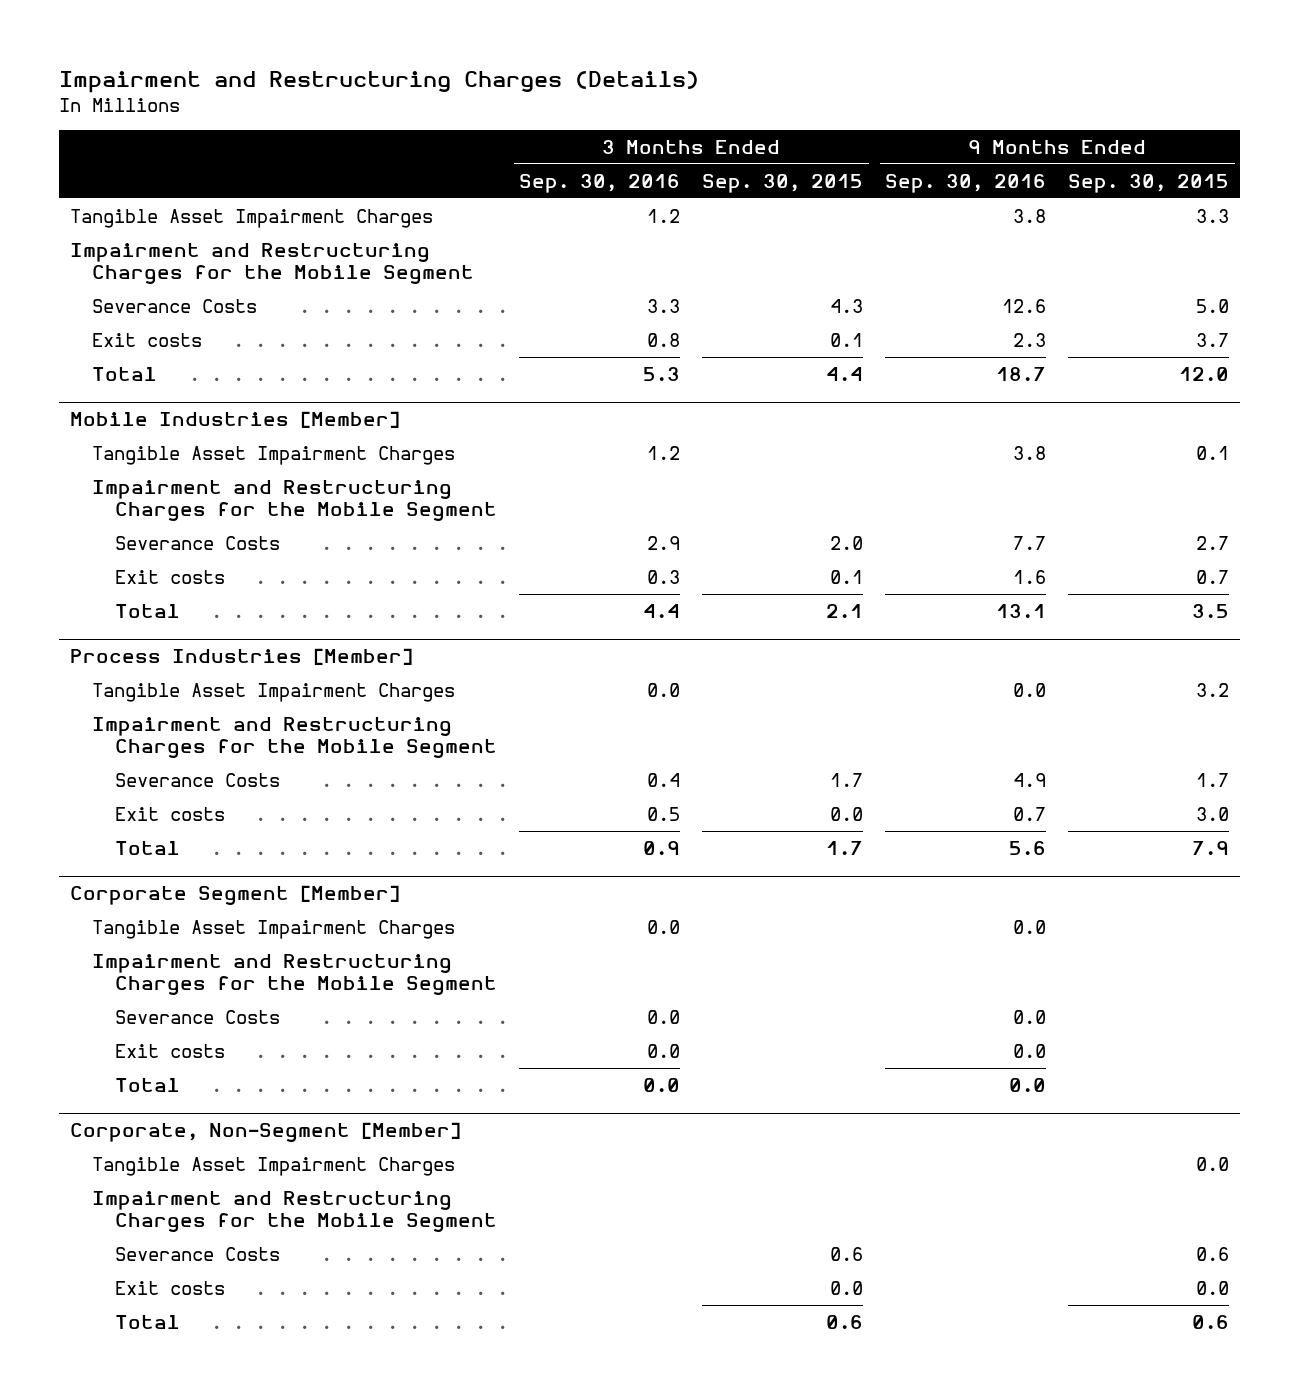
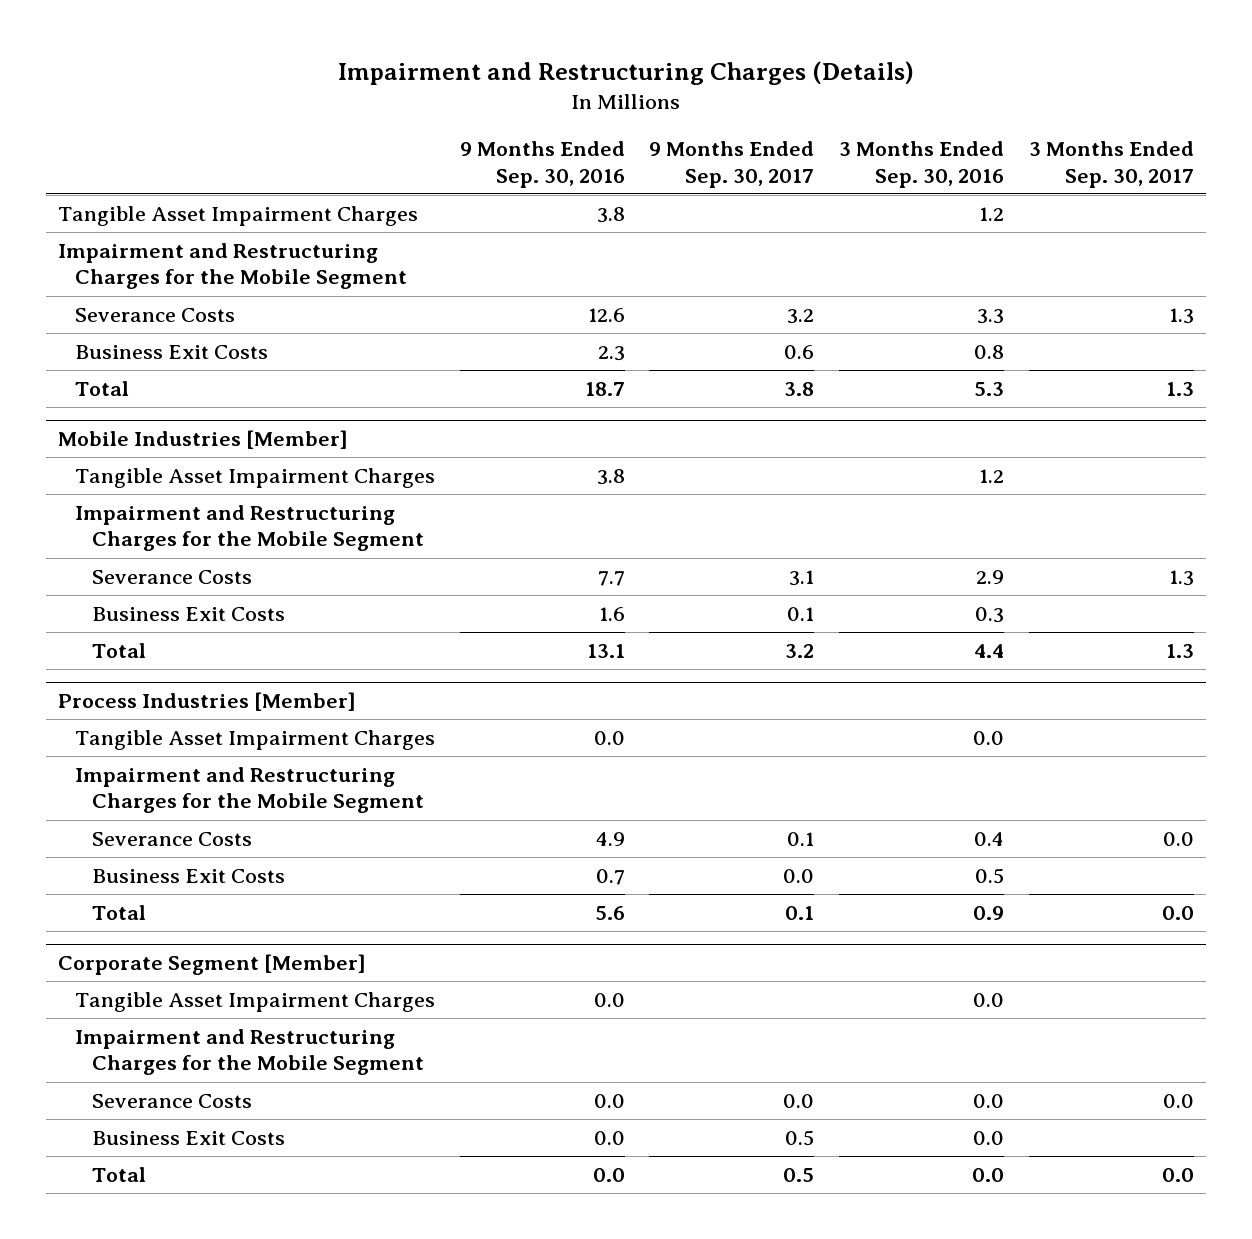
[702,173,864,193] Sep. 30, 2015 -> none
[1068,173,1230,193] Sep. 30, 2015 -> none
none -> [649,141,815,188] 9 Months Ended Sep. 30, 2017
none -> [1028,141,1194,188] 3 Months Ended Sep. 30, 2017
[92,332,203,347] Exit costs -> [75,345,269,360] Business Exit Costs
[115,569,226,584] Exit costs -> [91,607,285,622] Business Exit Costs
[115,806,226,821] Exit costs -> [91,869,285,884] Business Exit Costs
[115,1043,226,1058] Exit costs -> [91,1131,285,1146] Business Exit Costs
[69,1121,461,1142] Corporate, Non-Segment [Member] -> none
[92,1156,456,1176] Tangible Asset Impairment Charges -> none
[92,1190,498,1232] Impairment and Restructuring Charges for the Mobile Segment -> none
[115,1246,281,1261] Severance Costs -> none
[115,1280,226,1295] Exit costs -> none
[115,1314,181,1329] Total -> none

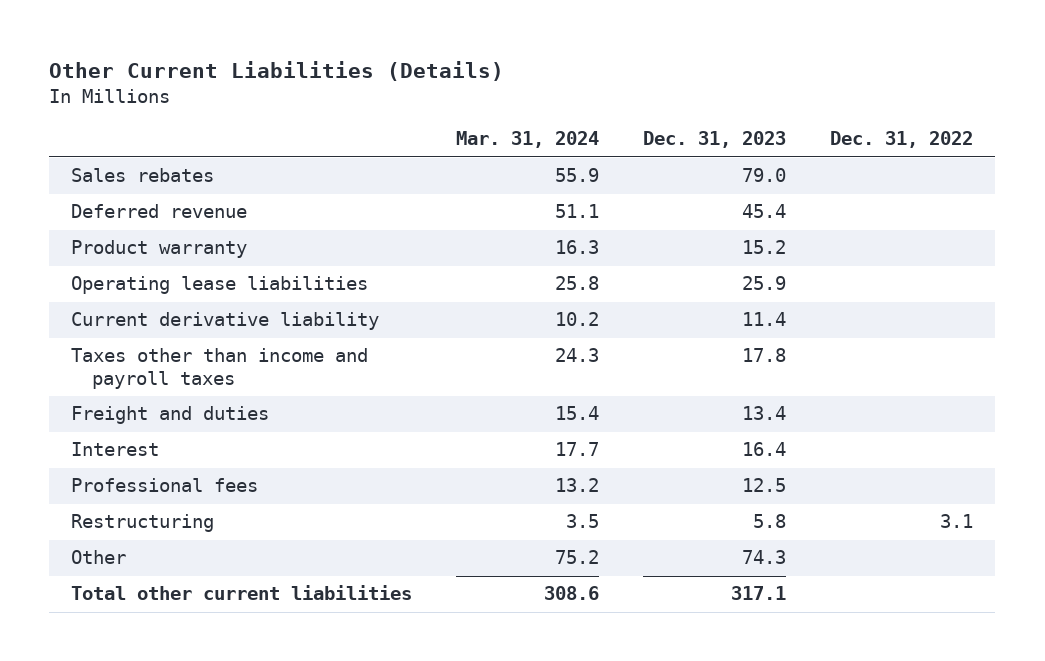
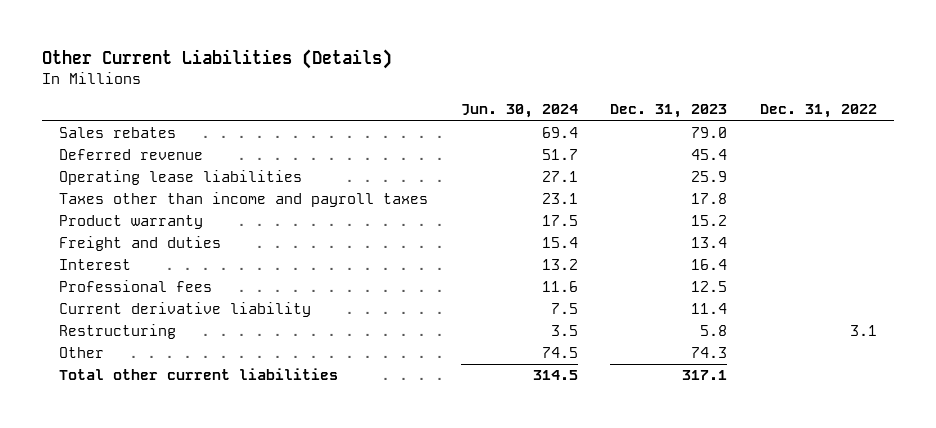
[456,131,600,149] Mar. 31, 2024 -> none
none -> [460,104,578,119] Jun. 30, 2024
[71,240,248,259] Product warranty -> [58,215,203,230] Product warranty
[71,312,380,331] Current derivative liability -> [58,302,311,318] Current derivative liability

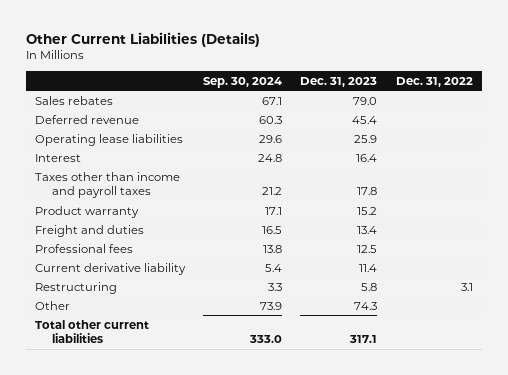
[460,104,578,119] Jun. 30, 2024 -> none
none -> [203,76,283,88] Sep. 30, 2024
[58,259,131,271] Interest -> [35,153,82,162] Interest

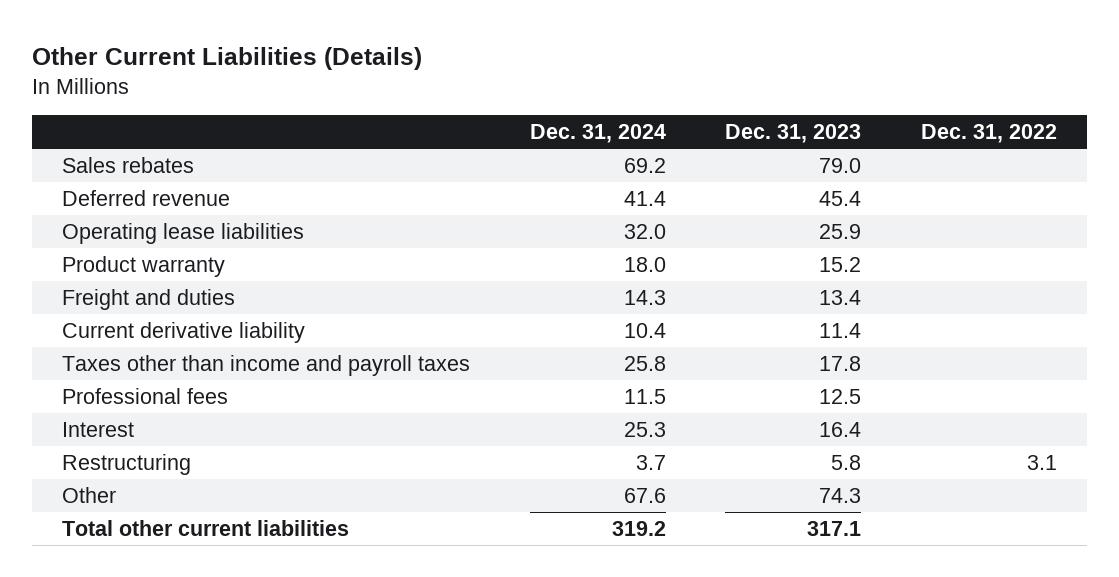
[203,76,283,88] Sep. 30, 2024 -> none
none -> [529,124,666,144] Dec. 31, 2024
[35,171,181,199] Taxes other than income and payroll taxes -> [61,354,470,376] Taxes other than income and payroll taxes
[35,243,134,253] Professional fees -> [61,387,228,404] Professional fees
[35,153,82,162] Interest -> [61,421,134,437] Interest

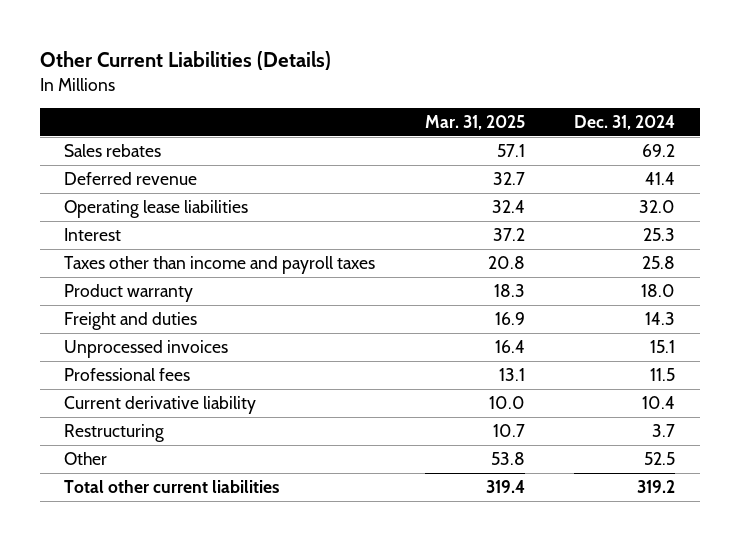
[725,124,862,144] Dec. 31, 2023 -> none
[921,124,1058,144] Dec. 31, 2022 -> none
none -> [424,115,525,131] Mar. 31, 2025
[61,421,134,437] Interest -> [64,227,122,241] Interest
[61,354,470,376] Taxes other than income and payroll taxes -> [64,255,376,274] Taxes other than income and payroll taxes
none -> [64,339,229,358] Unprocessed invoices
[61,321,305,343] Current derivative liability -> [64,395,257,414] Current derivative liability
[623,487,666,503] 67.6 -> [644,451,676,465] 52.5

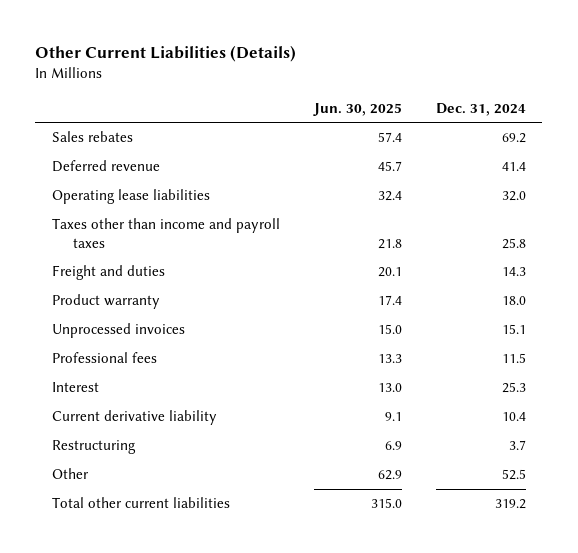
[424,115,525,131] Mar. 31, 2025 -> none
none -> [312,102,402,116] Jun. 30, 2025
[64,283,194,302] Product warranty -> [51,294,160,310] Product warranty
[64,227,122,241] Interest -> [51,382,99,393] Interest

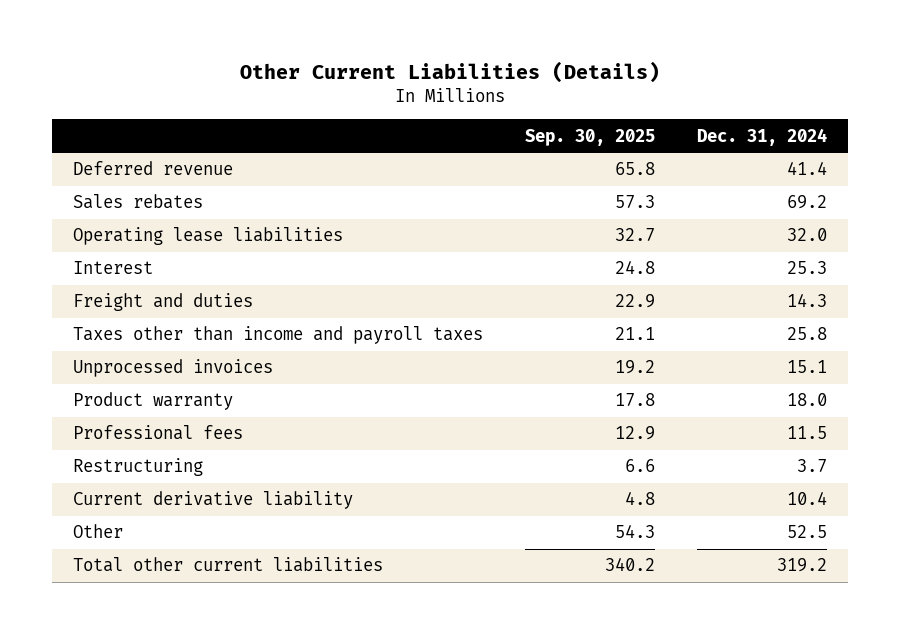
[312,102,402,116] Jun. 30, 2025 -> none
none -> [525,128,656,146] Sep. 30, 2025
[51,131,133,143] Sales rebates -> [73,194,204,210] Sales rebates
[51,382,99,393] Interest -> [73,261,154,275] Interest
[51,218,280,248] Taxes other than income and payroll taxes -> [73,326,484,345] Taxes other than income and payroll taxes
[51,294,160,310] Product warranty -> [73,392,234,411] Product warranty
[51,410,217,426] Current derivative liability -> [73,491,354,510] Current derivative liability

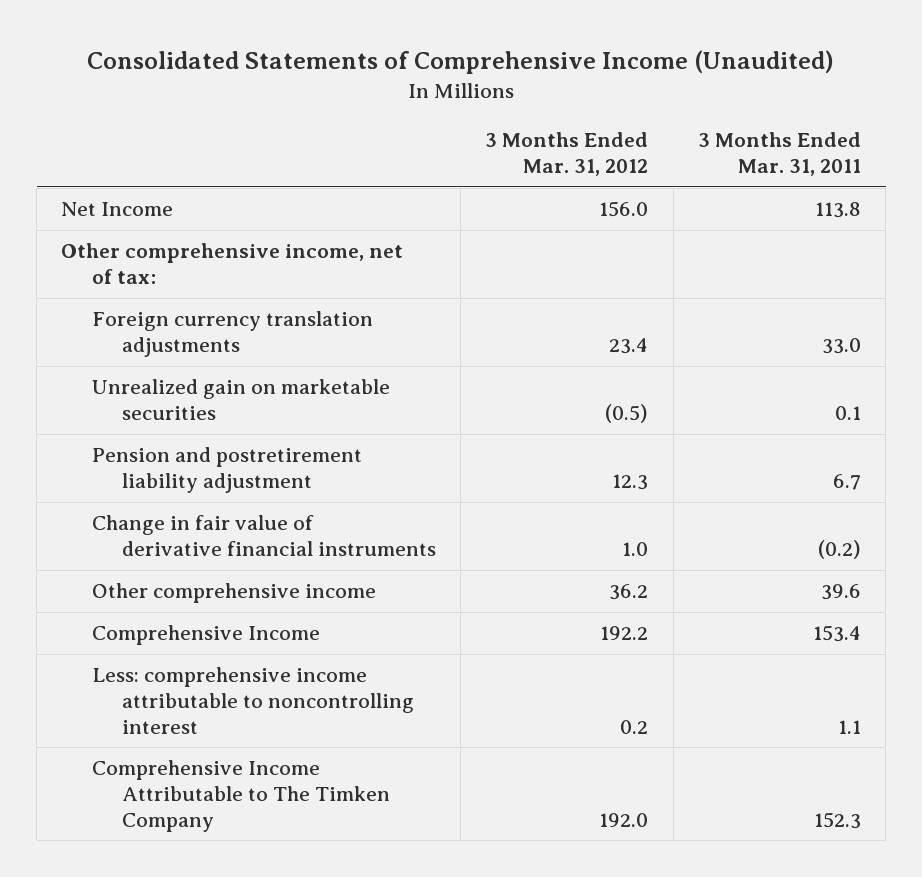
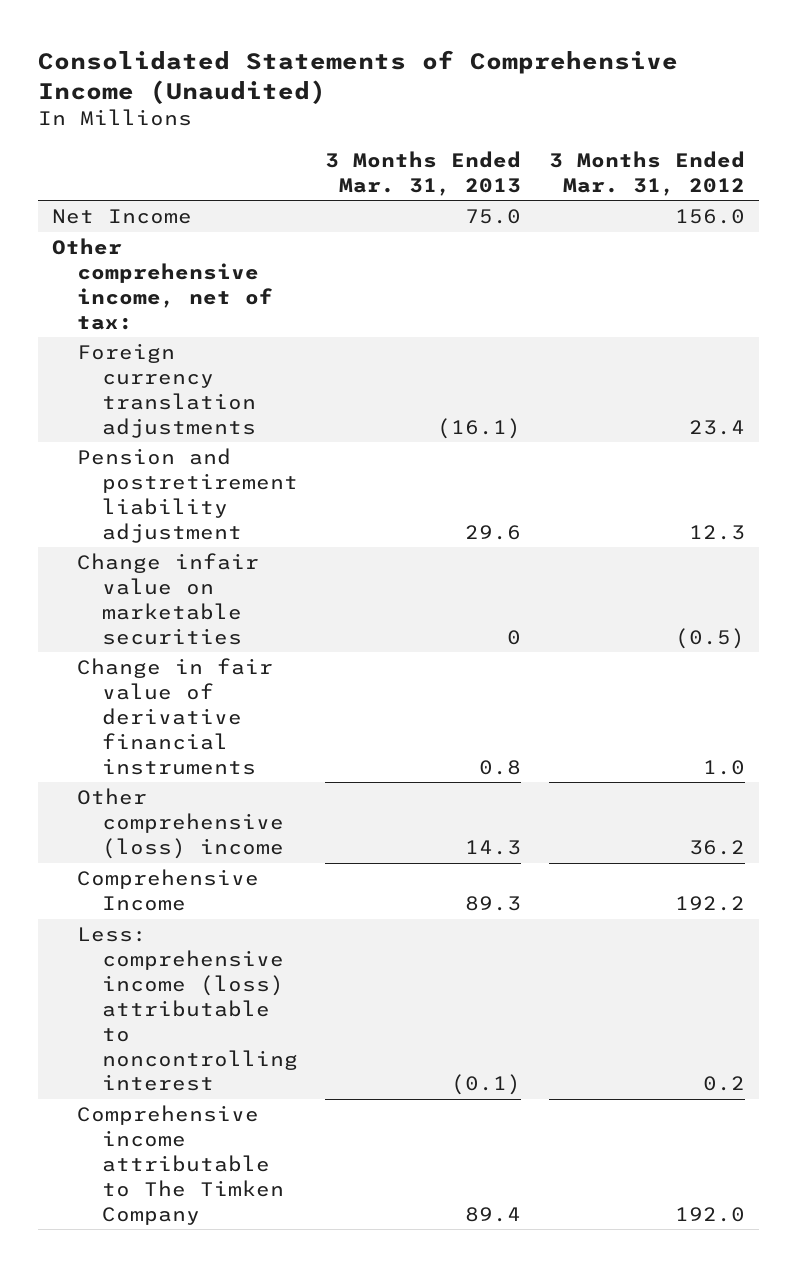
[697,132,861,177] 3 Months Ended Mar. 31, 2011 -> none
none -> [325,150,522,196] 3 Months Ended Mar. 31, 2013
[91,379,390,420] Unrealized gain on marketable securities -> none
none -> [76,553,259,645] Change infair value on marketable securities
[91,583,376,604] Other comprehensive income -> [76,788,284,859] Other comprehensive (loss) income
[91,667,414,734] Less: comprehensive income attributable to noncontrolling interest -> [76,927,298,1092] Less: comprehensive income (loss) attributable to noncontrolling interest
[91,760,390,832] Comprehensive Income Attributable to The Timken Company -> [76,1105,284,1225] Comprehensive income attributable to The Timken Company

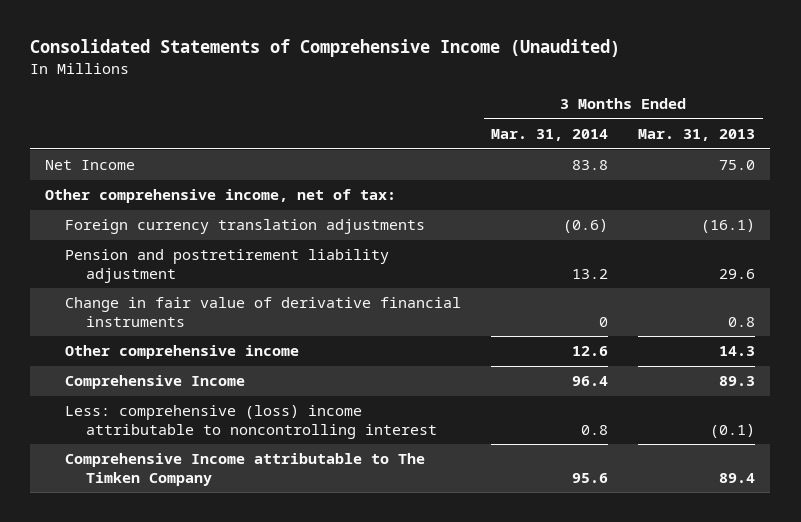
[548,150,745,196] 3 Months Ended Mar. 31, 2012 -> none
none -> [491,129,609,142] Mar. 31, 2014
[76,553,259,645] Change infair value on marketable securities -> none
[76,788,284,859] Other comprehensive (loss) income -> [65,345,300,360] Other comprehensive income
[76,927,298,1092] Less: comprehensive income (loss) attributable to noncontrolling interest -> [65,405,437,439] Less: comprehensive (loss) income attributable to noncontrolling interest
[76,1105,284,1225] Comprehensive income attributable to The Timken Company -> [65,453,426,486] Comprehensive Income attributable to The Timken Company

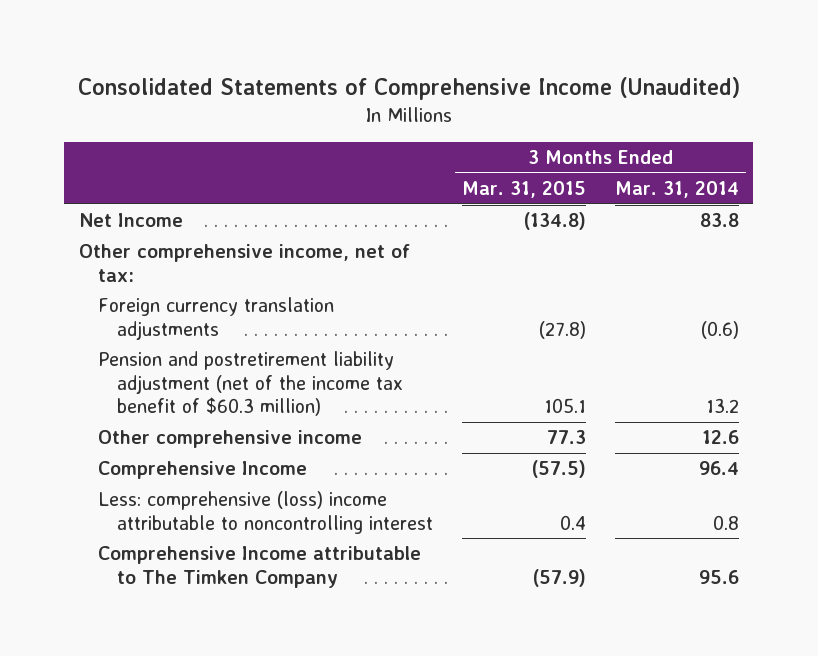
[638,129,756,142] Mar. 31, 2013 -> none
none -> [462,181,587,199] Mar. 31, 2015
[65,297,462,327] Change in fair value of derivative financial instruments -> none
[65,249,390,283] Pension and postretirement liability adjustment -> [97,351,404,417] Pension and postretirement liability adjustment (net of the income tax benefit of $60.3 million)

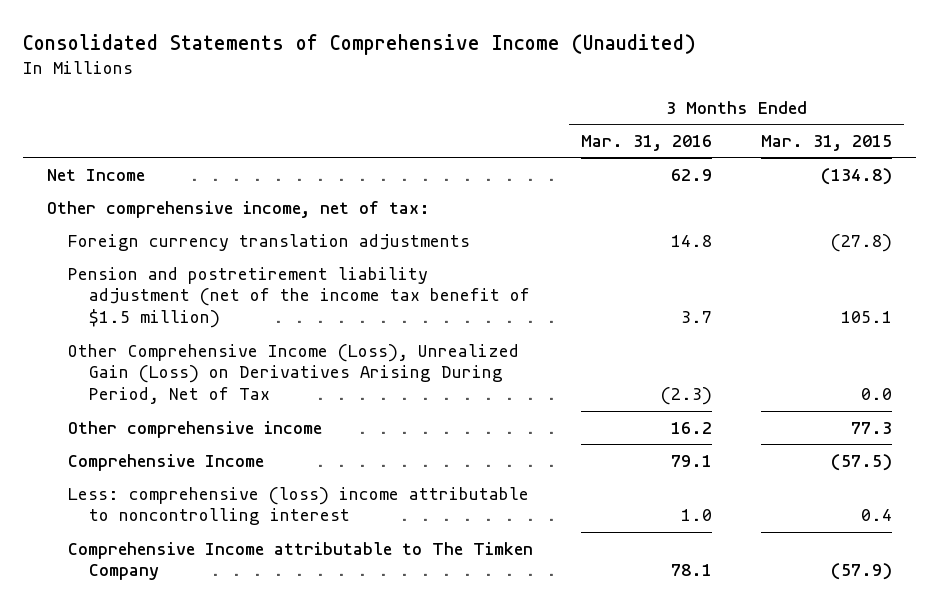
[614,181,739,199] Mar. 31, 2014 -> none
none -> [581,135,713,152] Mar. 31, 2016
[97,351,404,417] Pension and postretirement liability adjustment (net of the income tax benefit of $60.3 million) -> [68,266,531,329] Pension and postretirement liability adjustment (net of the income tax benefit of $1.5 million)
none -> [68,343,520,405] Other Comprehensive Income (Loss), Unrealized Gain (Loss) on Derivatives Arising During Period, Net of Tax

